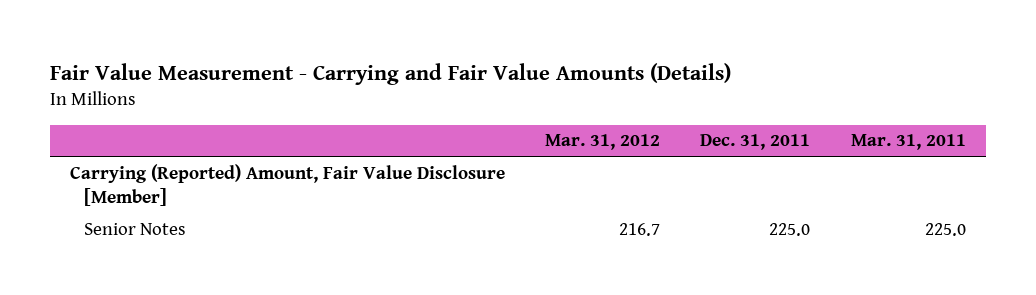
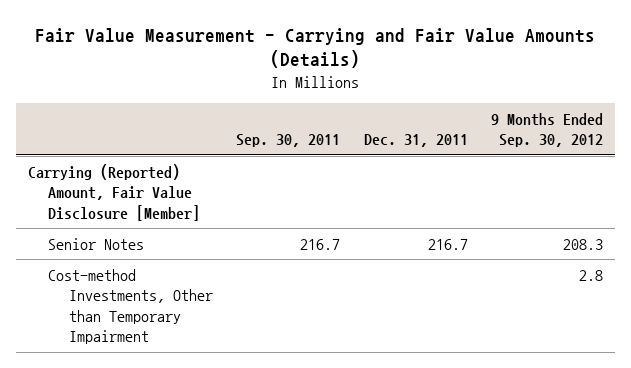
[545,134,661,151] Mar. 31, 2012 -> none
[850,134,966,151] Mar. 31, 2011 -> none
none -> [236,134,341,148] Sep. 30, 2011
none -> [491,112,604,148] 9 Months Ended Sep. 30, 2012
[769,222,811,236] 225.0 -> [427,238,468,250] 216.7
none -> [48,268,213,345] Cost-method Investments, Other than Temporary Impairment

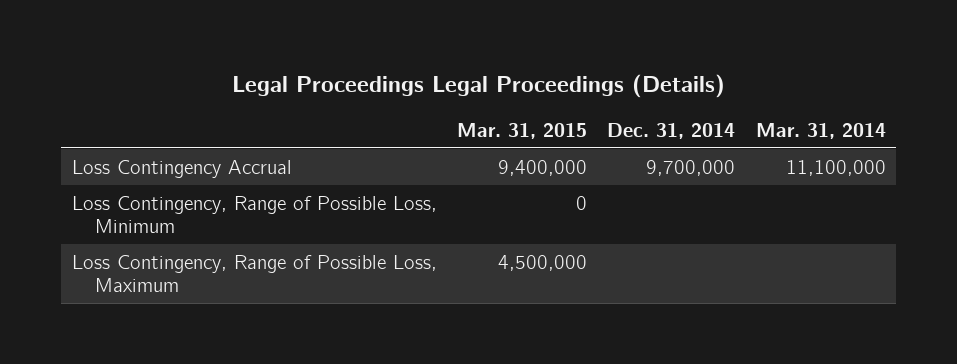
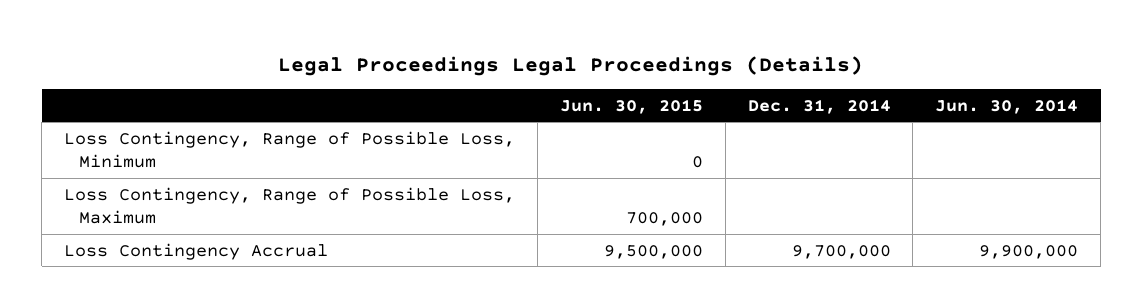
[456,122,587,139] Mar. 31, 2015 -> none
[755,122,886,139] Mar. 31, 2014 -> none
none -> [559,98,703,114] Jun. 30, 2015
none -> [935,98,1079,114] Jun. 30, 2014
[71,159,292,178] Loss Contingency Accrual -> [64,242,329,260] Loss Contingency Accrual

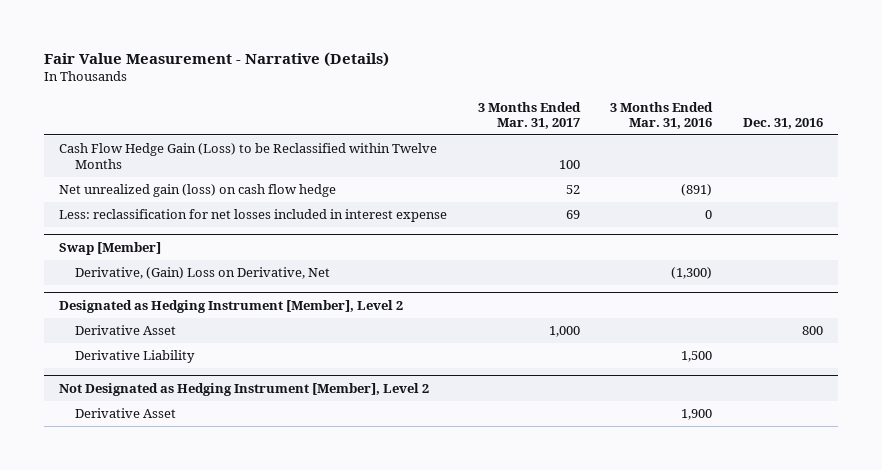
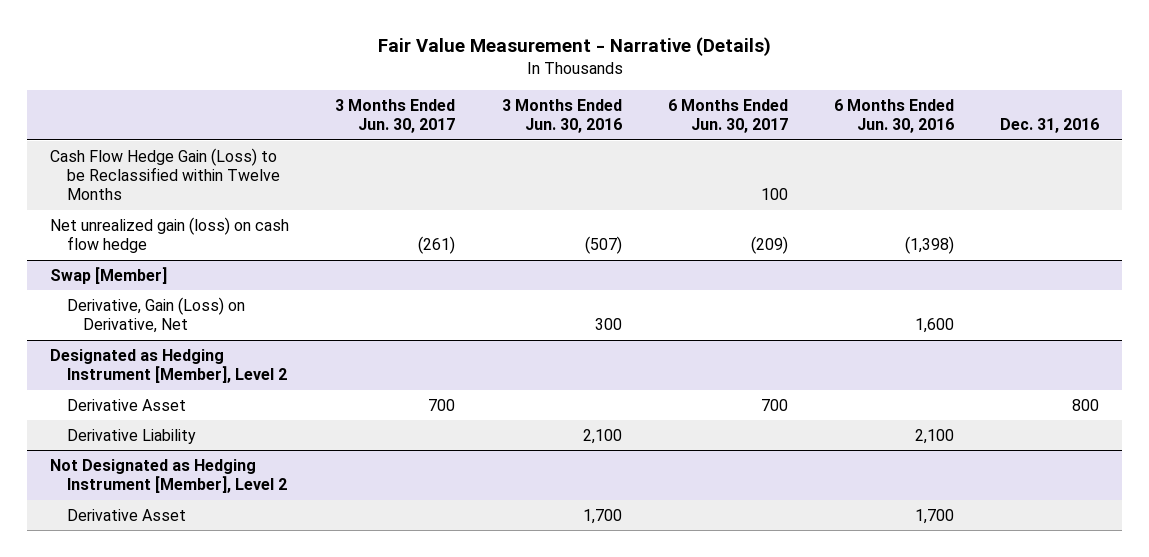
[477,101,581,129] 3 Months Ended Mar. 31, 2017 -> none
[610,101,714,129] 3 Months Ended Mar. 31, 2016 -> none
none -> [335,98,456,134] 3 Months Ended Jun. 30, 2017
none -> [501,98,622,134] 3 Months Ended Jun. 30, 2016
none -> [667,98,788,134] 6 Months Ended Jun. 30, 2017
none -> [833,98,954,134] 6 Months Ended Jun. 30, 2016
[59,209,448,223] Less: reclassification for net losses included in interest expense -> none
[75,267,331,280] Derivative, (Gain) Loss on Derivative, Net -> [66,296,245,334] Derivative, Gain (Loss) on Derivative, Net

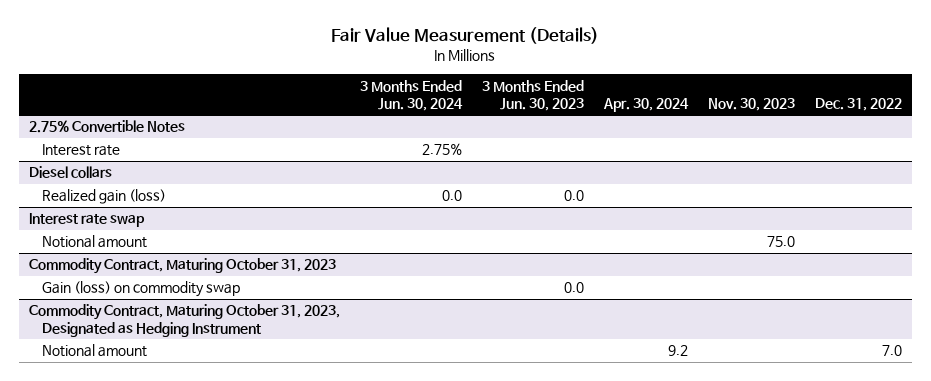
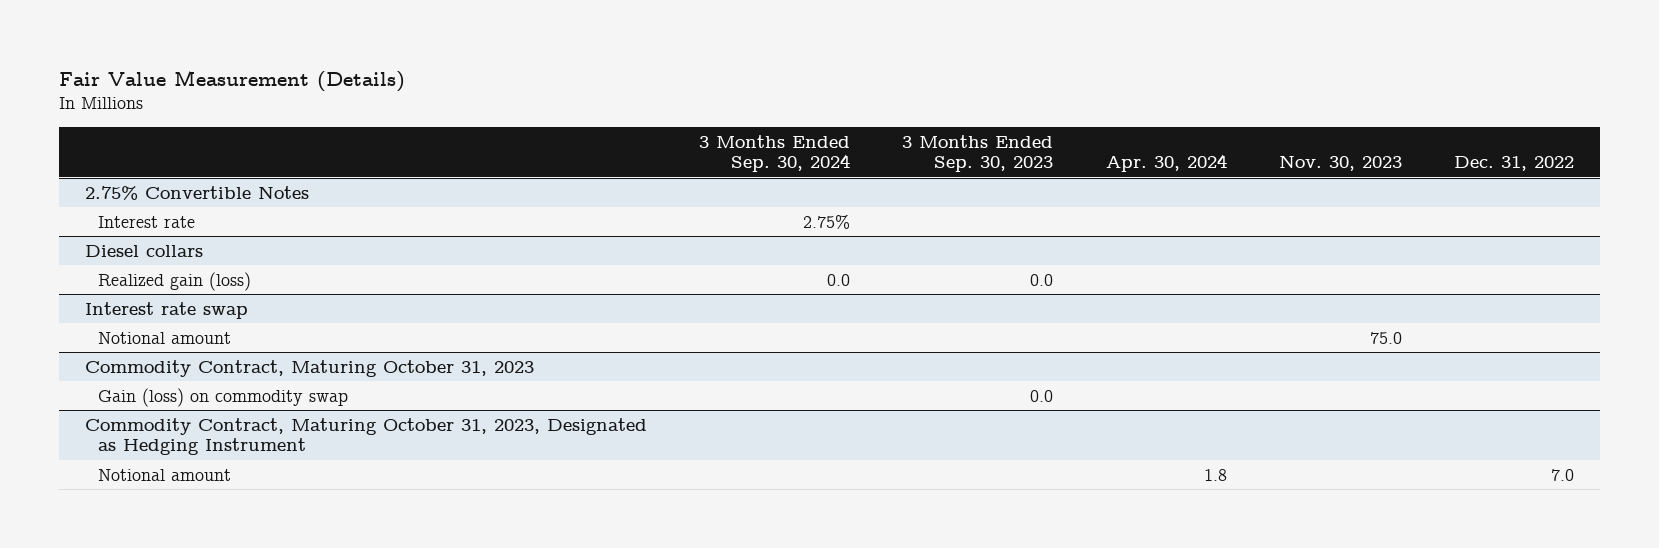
[359,79,463,112] 3 Months Ended Jun. 30, 2024 -> none
[481,79,584,112] 3 Months Ended Jun. 30, 2023 -> none
none -> [698,134,850,173] 3 Months Ended Sep. 30, 2024
none -> [902,134,1054,173] 3 Months Ended Sep. 30, 2023
[667,345,688,357] 9.2 -> [1203,468,1227,481] 1.8

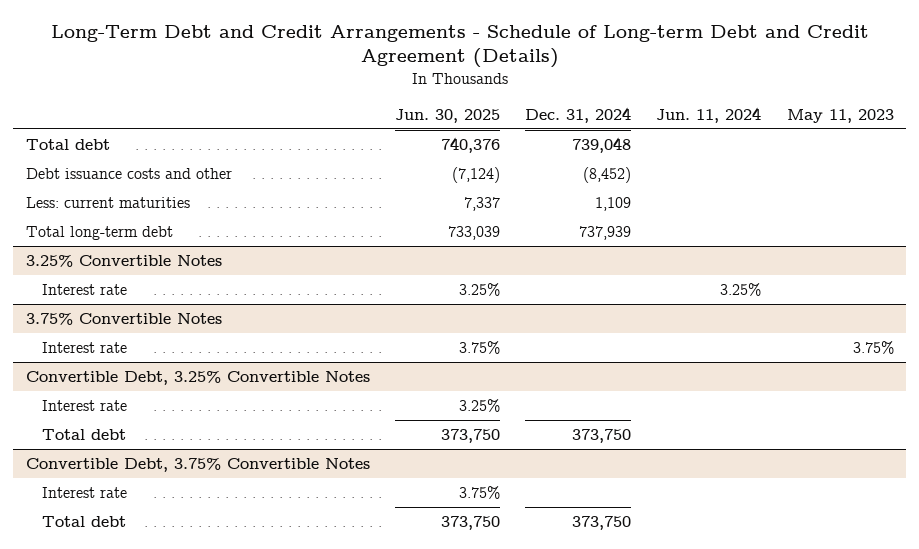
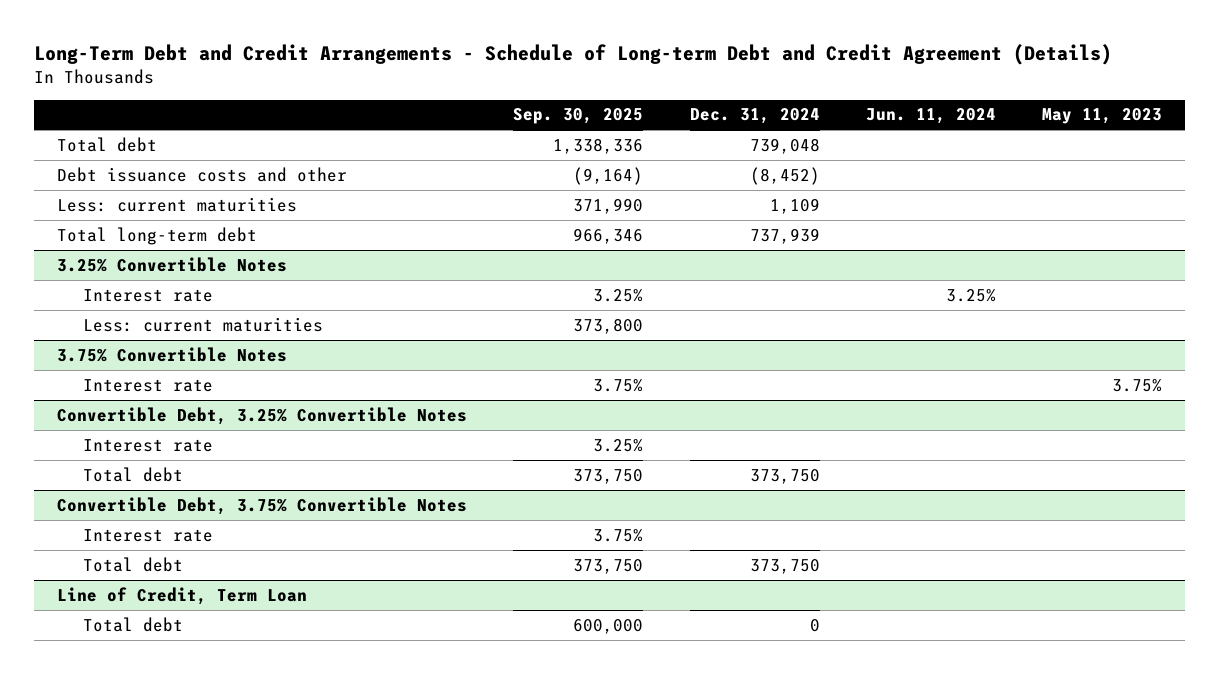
[394,108,500,123] Jun. 30, 2025 -> none
none -> [513,108,644,125] Sep. 30, 2025
none -> [83,316,324,332] Less: current maturities
none -> [56,586,307,605] Line of Credit, Term Loan
none -> [83,616,184,632] Total debt

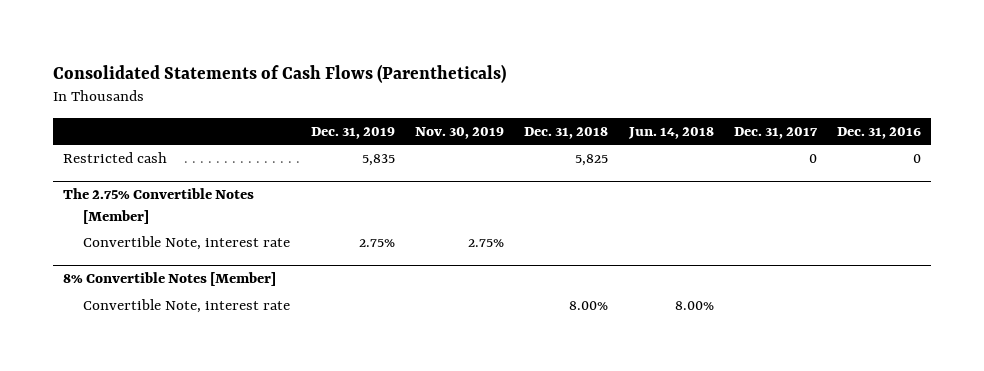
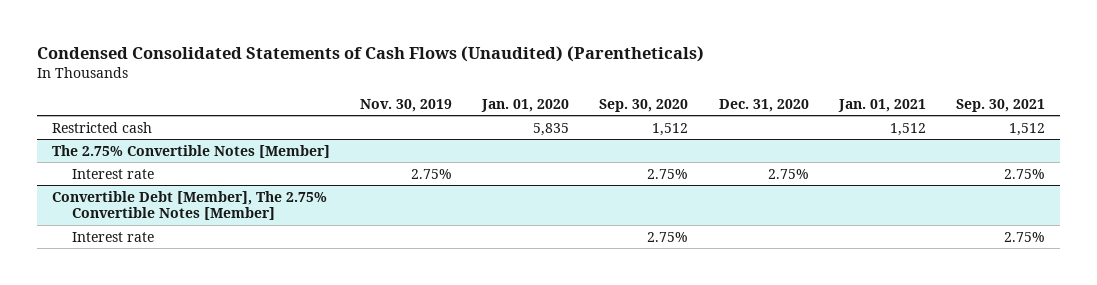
[52,63,506,83] Consolidated Statements of Cash Flows (Parentheticals) -> [36,45,704,62] Condensed Consolidated Statements of Cash Flows (Unaudited) (Parentheticals)
[310,127,395,140] Dec. 31, 2019 -> none
[524,127,609,140] Dec. 31, 2018 -> none
[627,127,714,140] Jun. 14, 2018 -> none
[733,127,818,140] Dec. 31, 2017 -> none
[837,127,922,140] Dec. 31, 2016 -> none
none -> [481,98,570,112] Jan. 01, 2020
none -> [599,98,689,112] Sep. 30, 2020
none -> [718,98,809,112] Dec. 31, 2020
none -> [837,98,926,112] Jan. 01, 2021
none -> [955,98,1045,112] Sep. 30, 2021
[62,272,276,287] 8% Convertible Notes [Member] -> none
[83,298,291,313] Convertible Note, interest rate -> none
[83,235,291,250] Convertible Note, interest rate -> [71,168,154,179] Interest rate
none -> [51,190,327,221] Convertible Debt [Member], The 2.75% Convertible Notes [Member]
none -> [71,231,154,242] Interest rate

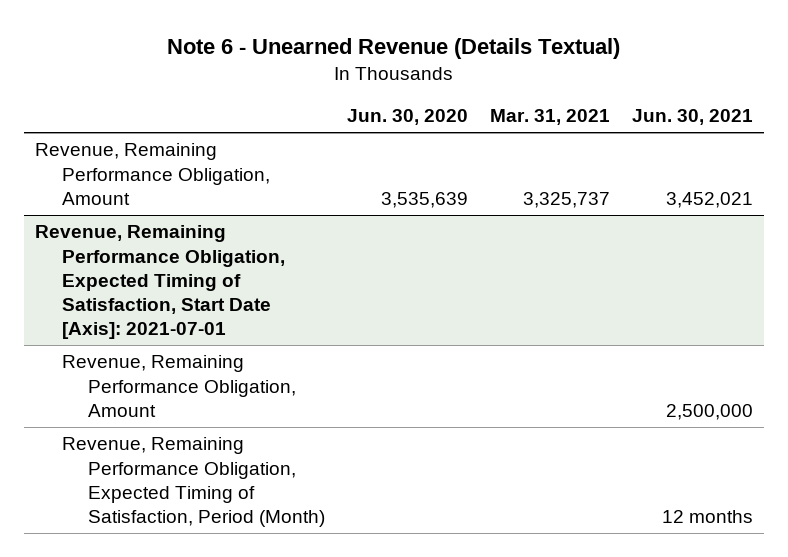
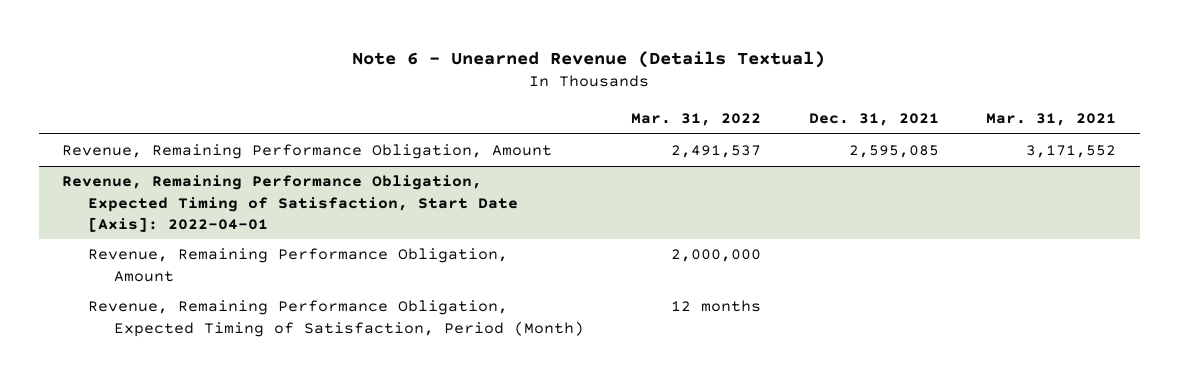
[347,109,469,126] Jun. 30, 2020 -> none
[632,109,754,126] Jun. 30, 2021 -> none
none -> [631,113,762,127] Mar. 31, 2022
none -> [808,113,939,127] Dec. 31, 2021
[34,225,285,340] Revenue, Remaining Performance Obligation, Expected Timing of Satisfaction, Start Date [Axis]: 2021-07-01 -> none
[61,355,297,417] Revenue, Remaining Performance Obligation, Amount -> none
[61,437,326,527] Revenue, Remaining Performance Obligation, Expected Timing of Satisfaction, Period (Month) -> none
[523,191,611,208] 3,325,737 -> [1026,145,1117,159] 3,171,552
none -> [62,175,518,232] Revenue, Remaining Performance Obligation, Expected Timing of Satisfaction, Start Date [Axis]: 2022-04-01
none -> [87,248,508,282] Revenue, Remaining Performance Obligation, Amount
none -> [87,300,584,337] Revenue, Remaining Performance Obligation, Expected Timing of Satisfaction, Period (Month)

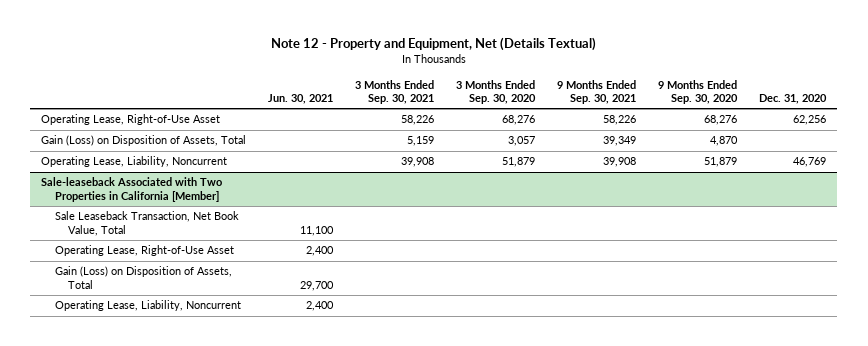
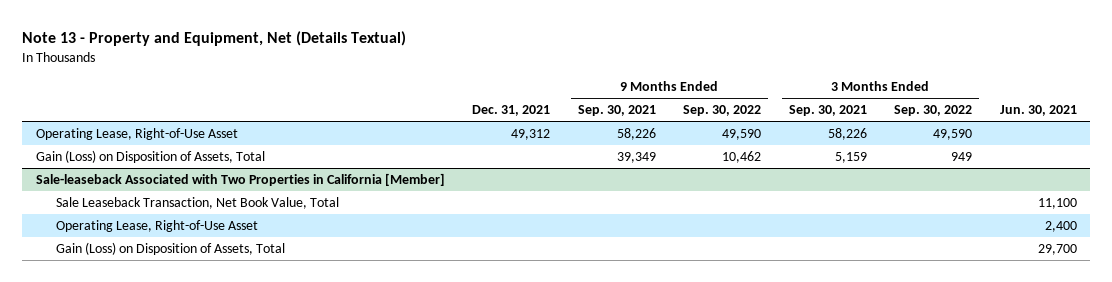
[270,36,596,51] Note 12 - Property and Equipment, Net (Details Textual) -> [21,31,406,47] Note 13 - Property and Equipment, Net (Details Textual)
[456,79,537,105] 3 Months Ended Sep. 30, 2020 -> none
[658,79,739,105] 9 Months Ended Sep. 30, 2020 -> none
[759,94,828,105] Dec. 31, 2020 -> none
none -> [472,105,551,117] Dec. 31, 2021
none -> [683,105,762,117] Sep. 30, 2022
none -> [894,105,973,117] Sep. 30, 2022
[41,156,228,168] Operating Lease, Liability, Noncurrent -> none
[54,300,241,312] Operating Lease, Liability, Noncurrent -> none

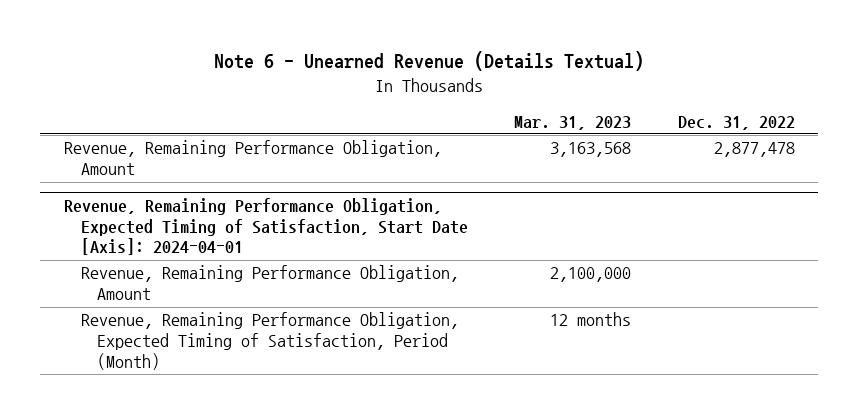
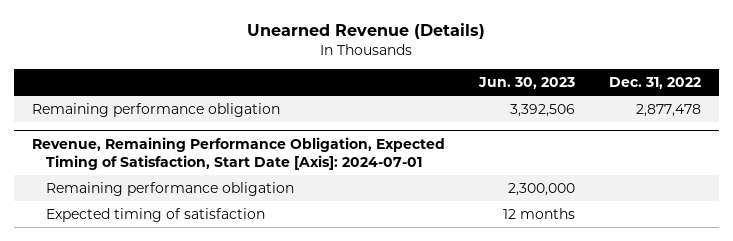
[214,51,645,72] Note 6 - Unearned Revenue (Details Textual) -> [247,23,486,40] Unearned Revenue (Details)
[514,115,632,130] Mar. 31, 2023 -> none
none -> [477,77,575,90] Jun. 30, 2023
[63,197,468,256] Revenue, Remaining Performance Obligation, Expected Timing of Satisfaction, Start Date [Axis]: 2024-04-01 -> none
[80,265,459,301] Revenue, Remaining Performance Obligation, Amount -> none
[80,312,459,370] Revenue, Remaining Performance Obligation, Expected Timing of Satisfaction, Period (Month) -> none
[63,140,442,176] Revenue, Remaining Performance Obligation, Amount -> [31,102,280,117] Remaining performance obligation
none -> [31,136,445,170] Revenue, Remaining Performance Obligation, Expected Timing of Satisfaction, Start Date [Axis]: 2024-07-01
none -> [46,181,295,196] Remaining performance obligation
none -> [46,207,266,222] Expected timing of satisfaction

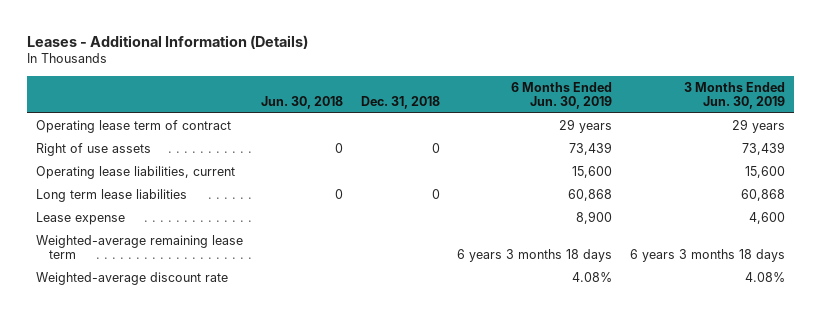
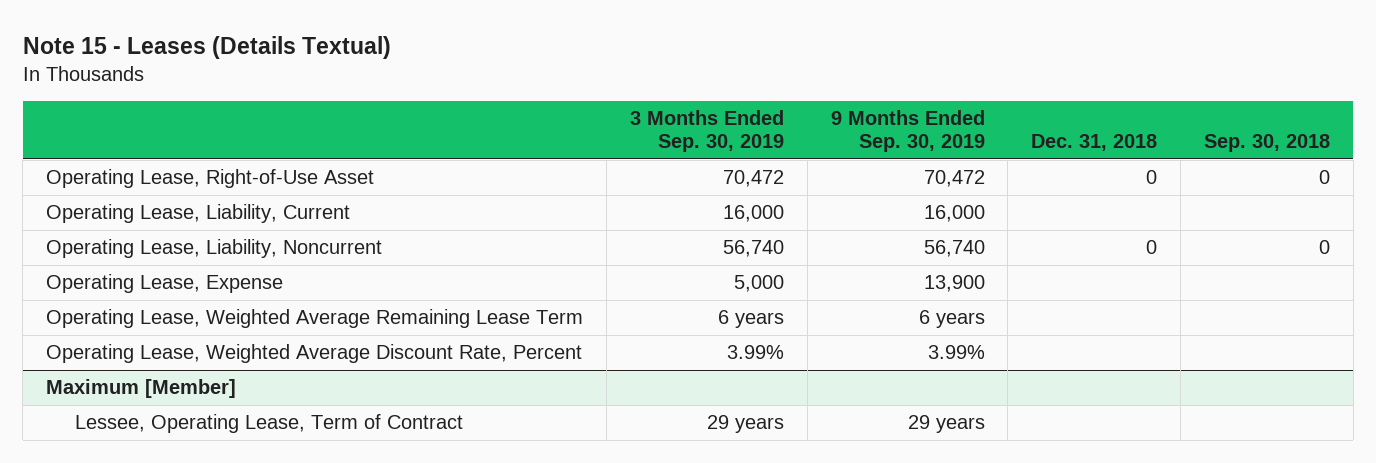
[27,34,309,49] Leases - Additional Information (Details) -> [22,35,391,59] Note 15 - Leases (Details Textual)
[260,95,343,109] Jun. 30, 2018 -> none
[511,81,613,109] 6 Months Ended Jun. 30, 2019 -> none
[683,81,785,109] 3 Months Ended Jun. 30, 2019 -> none
none -> [629,109,784,153] 3 Months Ended Sep. 30, 2019
none -> [830,109,985,153] 9 Months Ended Sep. 30, 2019
none -> [1204,134,1331,153] Sep. 30, 2018
[36,119,232,133] Operating lease term of contract -> none
[36,142,152,156] Right of use assets -> [46,169,375,189] Operating Lease, Right-of-Use Asset
[36,165,236,179] Operating lease liabilities, current -> [46,204,351,224] Operating Lease, Liability, Current
[36,188,188,202] Long term lease liabilities -> [46,239,383,259] Operating Lease, Liability, Noncurrent
[36,211,126,225] Lease expense -> [46,274,284,294] Operating Lease, Expense
[36,234,244,260] Weighted-average remaining lease term -> [46,309,584,329] Operating Lease, Weighted Average Remaining Lease Term
[36,271,229,285] Weighted-average discount rate -> [46,344,583,364] Operating Lease, Weighted Average Discount Rate, Percent
none -> [46,379,237,399] Maximum [Member]
none -> [74,414,463,434] Lessee, Operating Lease, Term of Contract

